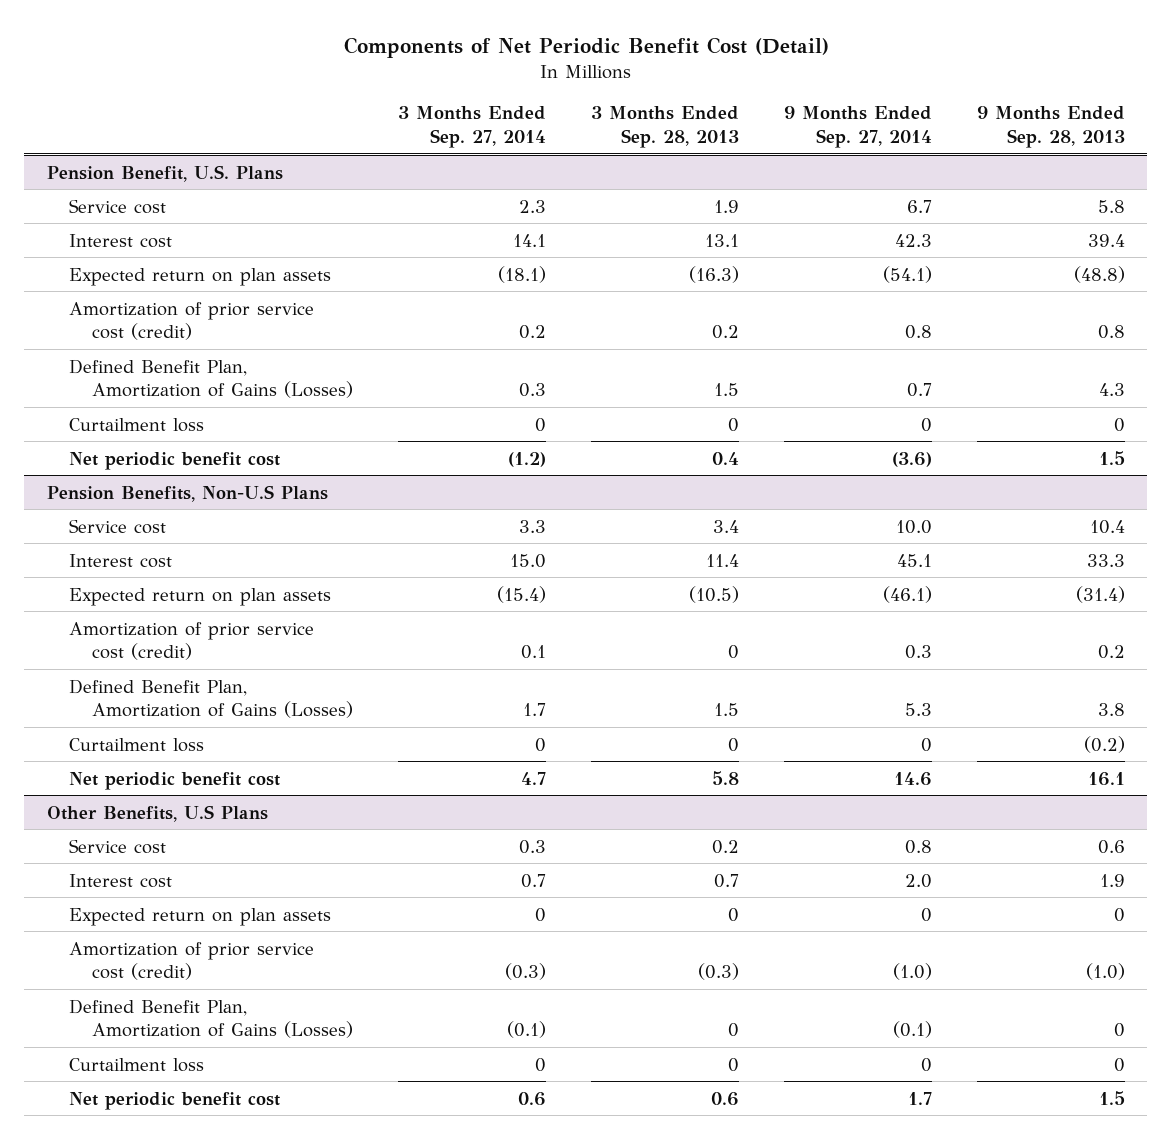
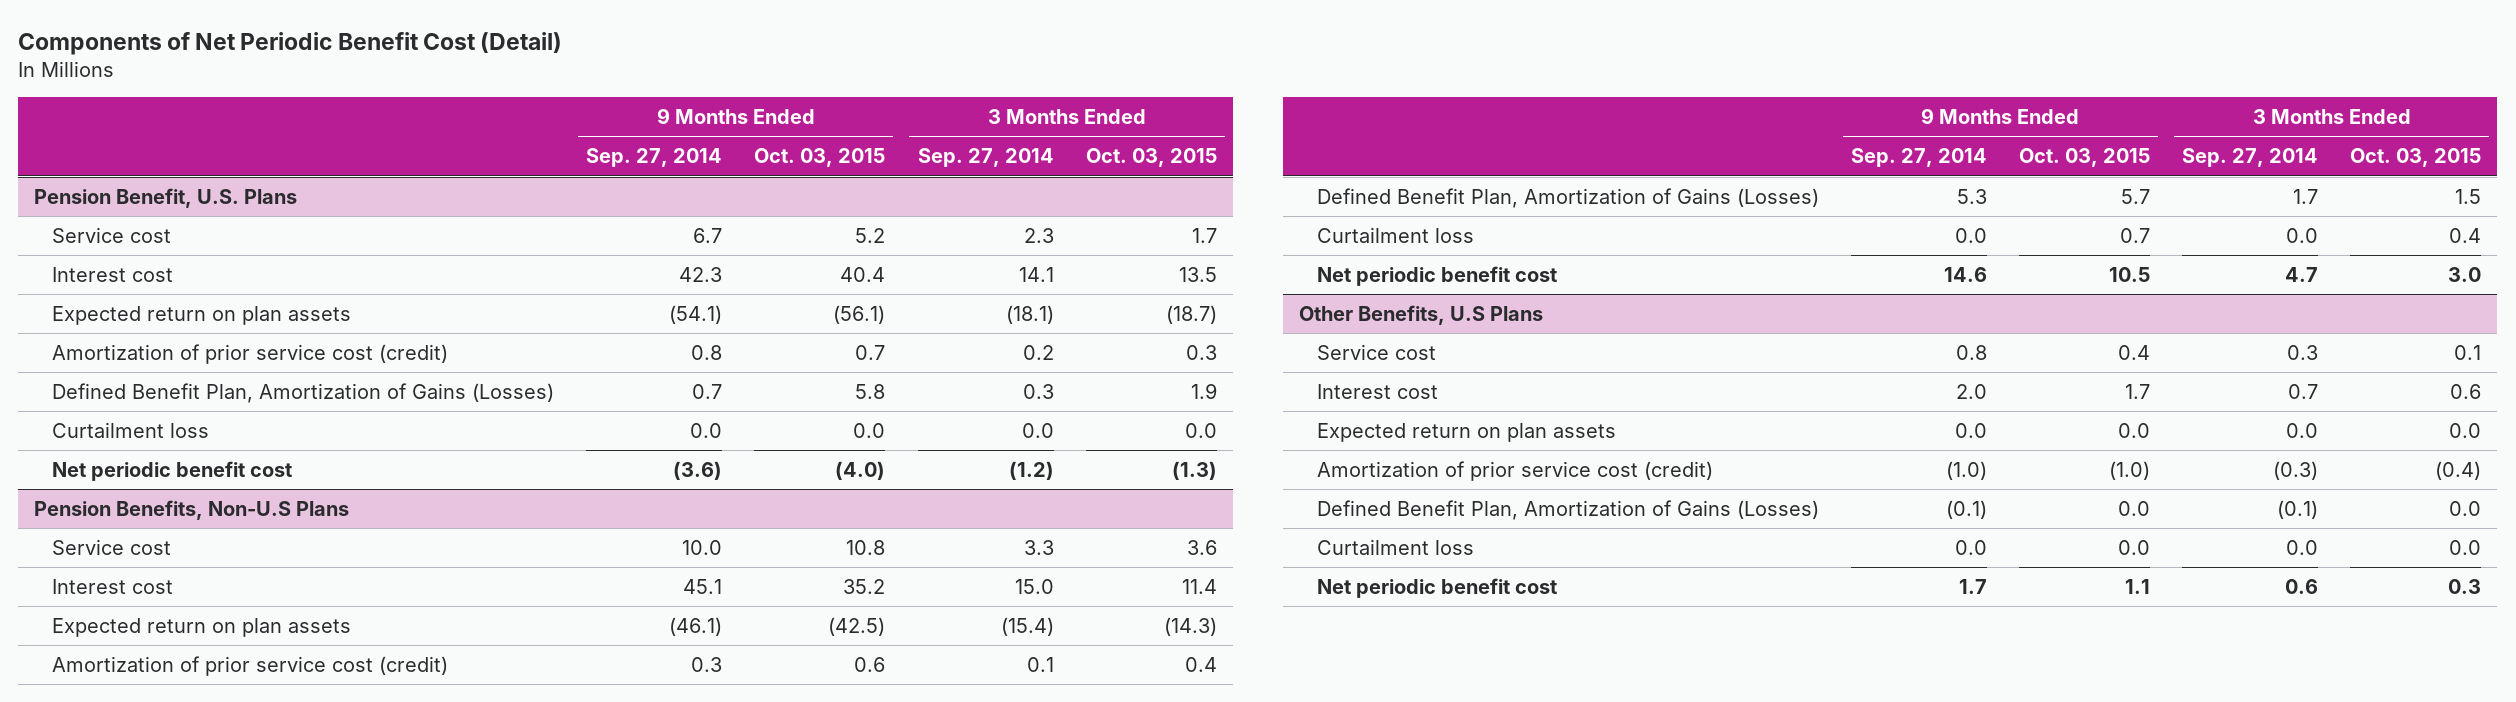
[590,106,739,148] 3 Months Ended Sep. 28, 2013 -> none
[976,106,1125,148] 9 Months Ended Sep. 28, 2013 -> none
none -> [754,148,886,168] Oct. 03, 2015
none -> [1085,148,1217,168] Oct. 03, 2015
[534,417,546,432] 0 -> [1021,423,1054,439] 0.0
[920,417,932,432] 0 -> [690,423,723,439] 0.0
[534,737,546,752] 0 -> [2286,228,2319,244] 0.0
[920,737,932,752] 0 -> [1954,228,1987,244] 0.0
[534,907,546,922] 0 -> [2286,423,2319,439] 0.0
[920,907,932,922] 0 -> [1954,423,1987,439] 0.0
[534,1057,546,1072] 0 -> [2286,540,2319,556] 0.0
[920,1057,932,1072] 0 -> [1954,540,1987,556] 0.0

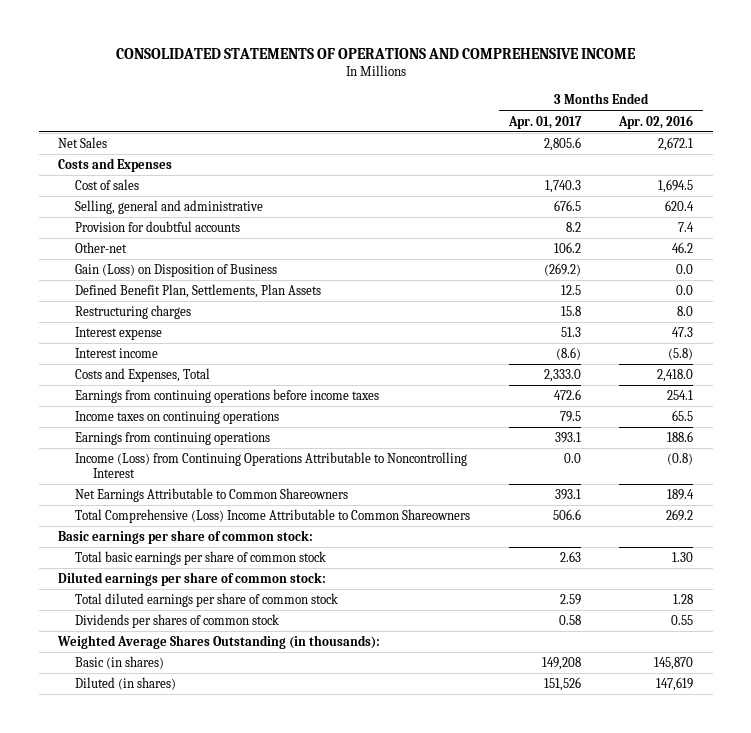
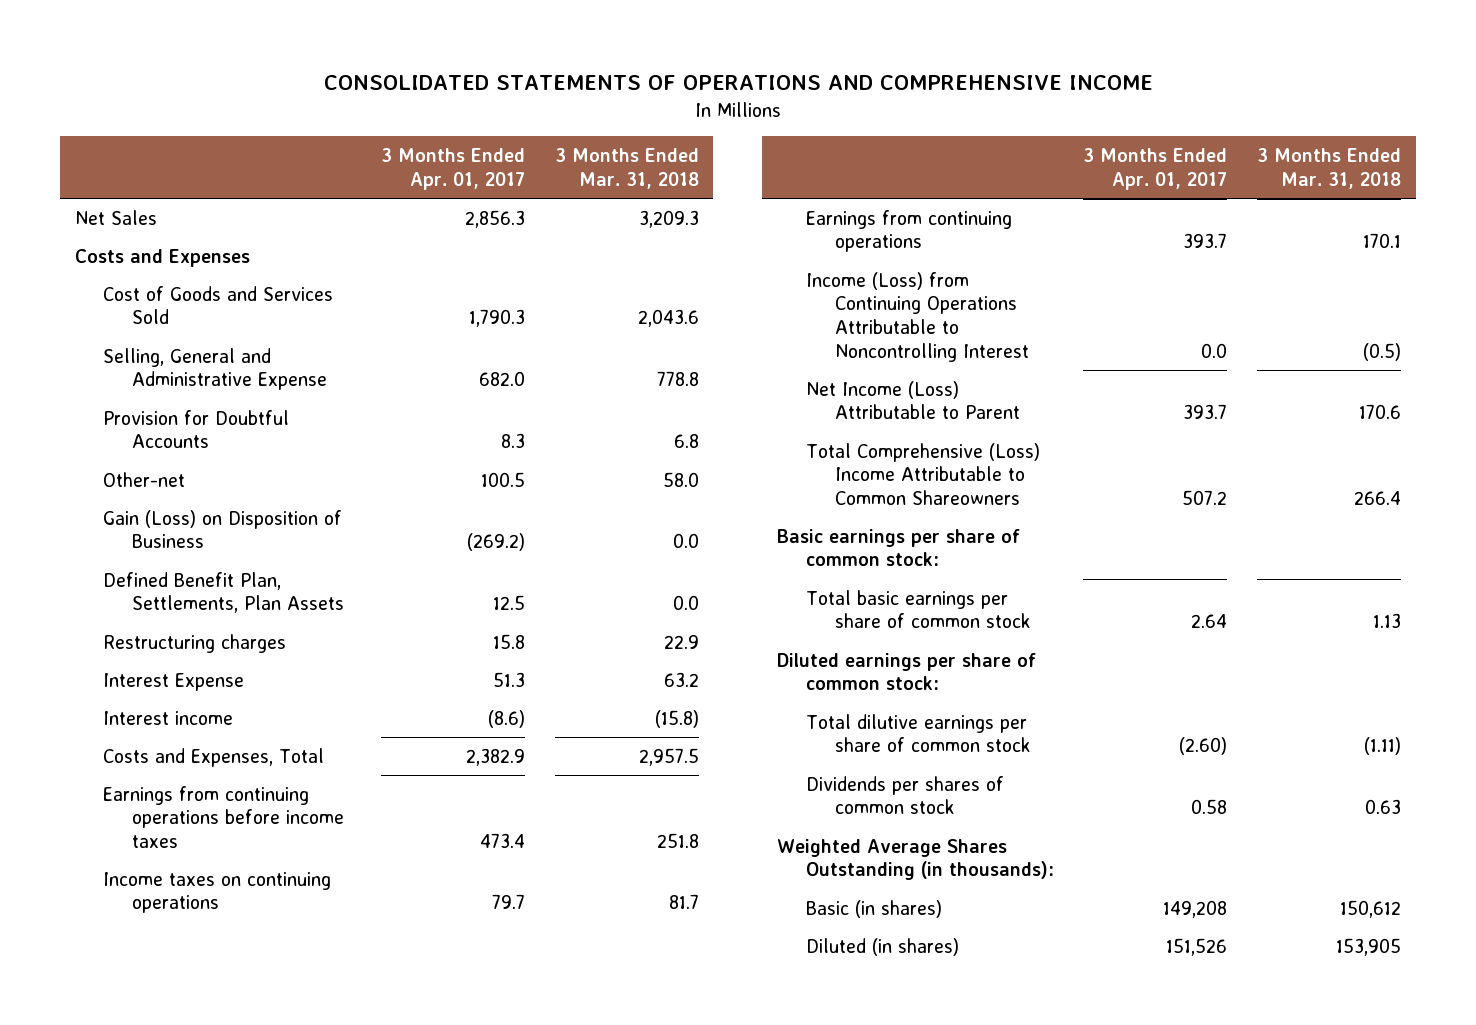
[618,114,694,129] Apr. 02, 2016 -> none
none -> [554,147,699,189] 3 Months Ended Mar. 31, 2018
[543,136,581,151] 2,805.6 -> [464,209,525,228] 2,856.3
[75,178,140,190] Cost of sales -> [103,285,334,325] Cost of Goods and Services Sold
[544,179,581,193] 1,740.3 -> [468,309,525,328] 1,790.3
[75,199,264,214] Selling, general and administrative -> [103,347,328,391] Selling, General and Administrative Expense
[553,199,581,211] 676.5 -> [478,371,525,387] 682.0
[75,220,241,232] Provision for doubtful accounts -> [103,409,290,449] Provision for Doubtful Accounts
[565,221,581,232] 8.2 -> [500,433,525,449] 8.3
[553,241,581,253] 106.2 -> [480,471,525,487] 100.5
[75,326,163,340] Interest expense -> [103,672,245,691] Interest Expense
[543,368,581,382] 2,333.0 -> [465,747,525,766] 2,382.9
[553,388,581,400] 472.6 -> [479,833,525,849] 473.4
[559,410,581,422] 79.5 -> [491,894,525,910] 79.7
[554,431,581,443] 393.1 -> [1183,233,1228,249] 393.7
[75,487,349,502] Net Earnings Attributable to Common Shareowners -> [805,380,1020,420] Net Income (Loss) Attributable to Parent
[554,488,581,500] 393.1 -> [1183,404,1228,420] 393.7
[552,508,581,520] 506.6 -> [1182,490,1228,506] 507.2
[559,550,581,562] 2.63 -> [1191,614,1228,629] 2.64
[75,592,339,607] Total diluted earnings per share of common stock -> [805,713,1031,753] Total dilutive earnings per share of common stock
[559,593,581,605] 2.59 -> [1179,737,1228,756] (2.60)

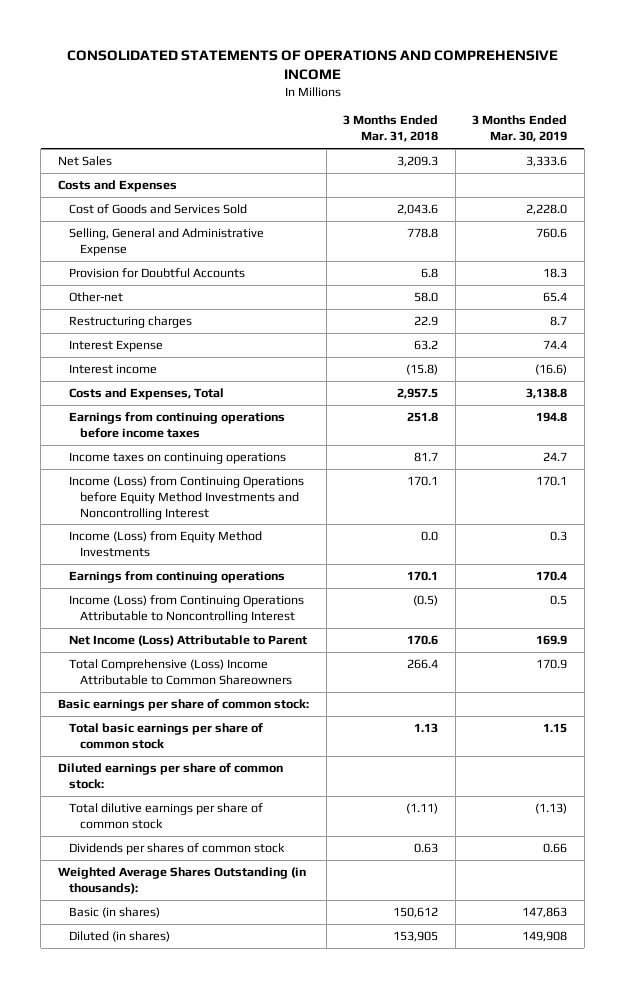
[380,147,525,190] 3 Months Ended Apr. 01, 2017 -> none
none -> [472,115,568,143] 3 Months Ended Mar. 30, 2019
[103,509,343,549] Gain (Loss) on Disposition of Business -> none
[103,571,345,614] Defined Benefit Plan, Settlements, Plan Assets -> none
none -> [68,475,304,520] Income (Loss) from Continuing Operations before Equity Method Investments and Noncontrolling Interest
none -> [68,530,262,557] Income (Loss) from Equity Method Investments

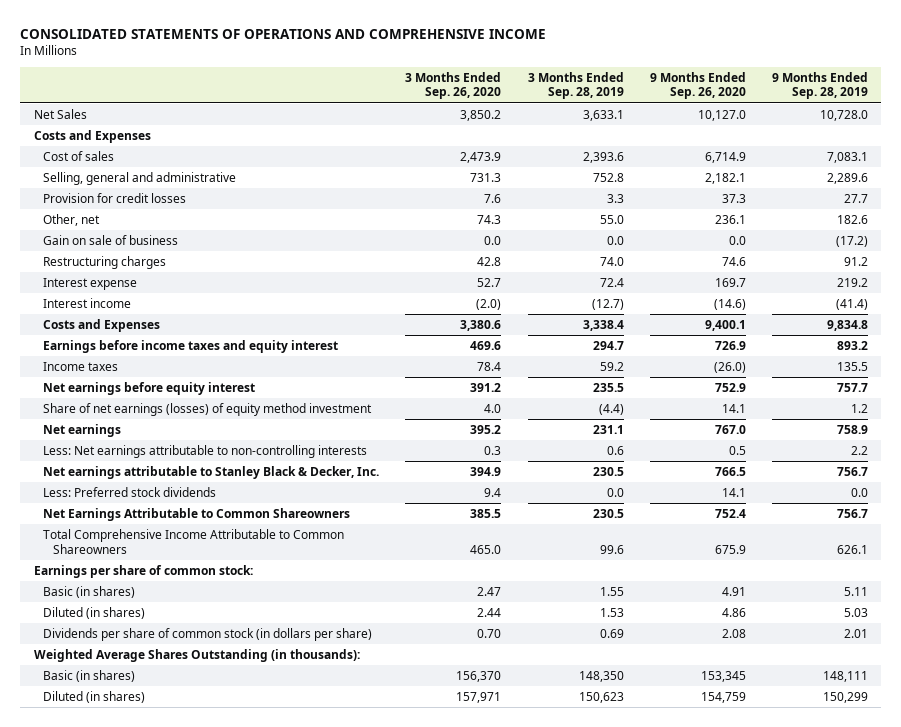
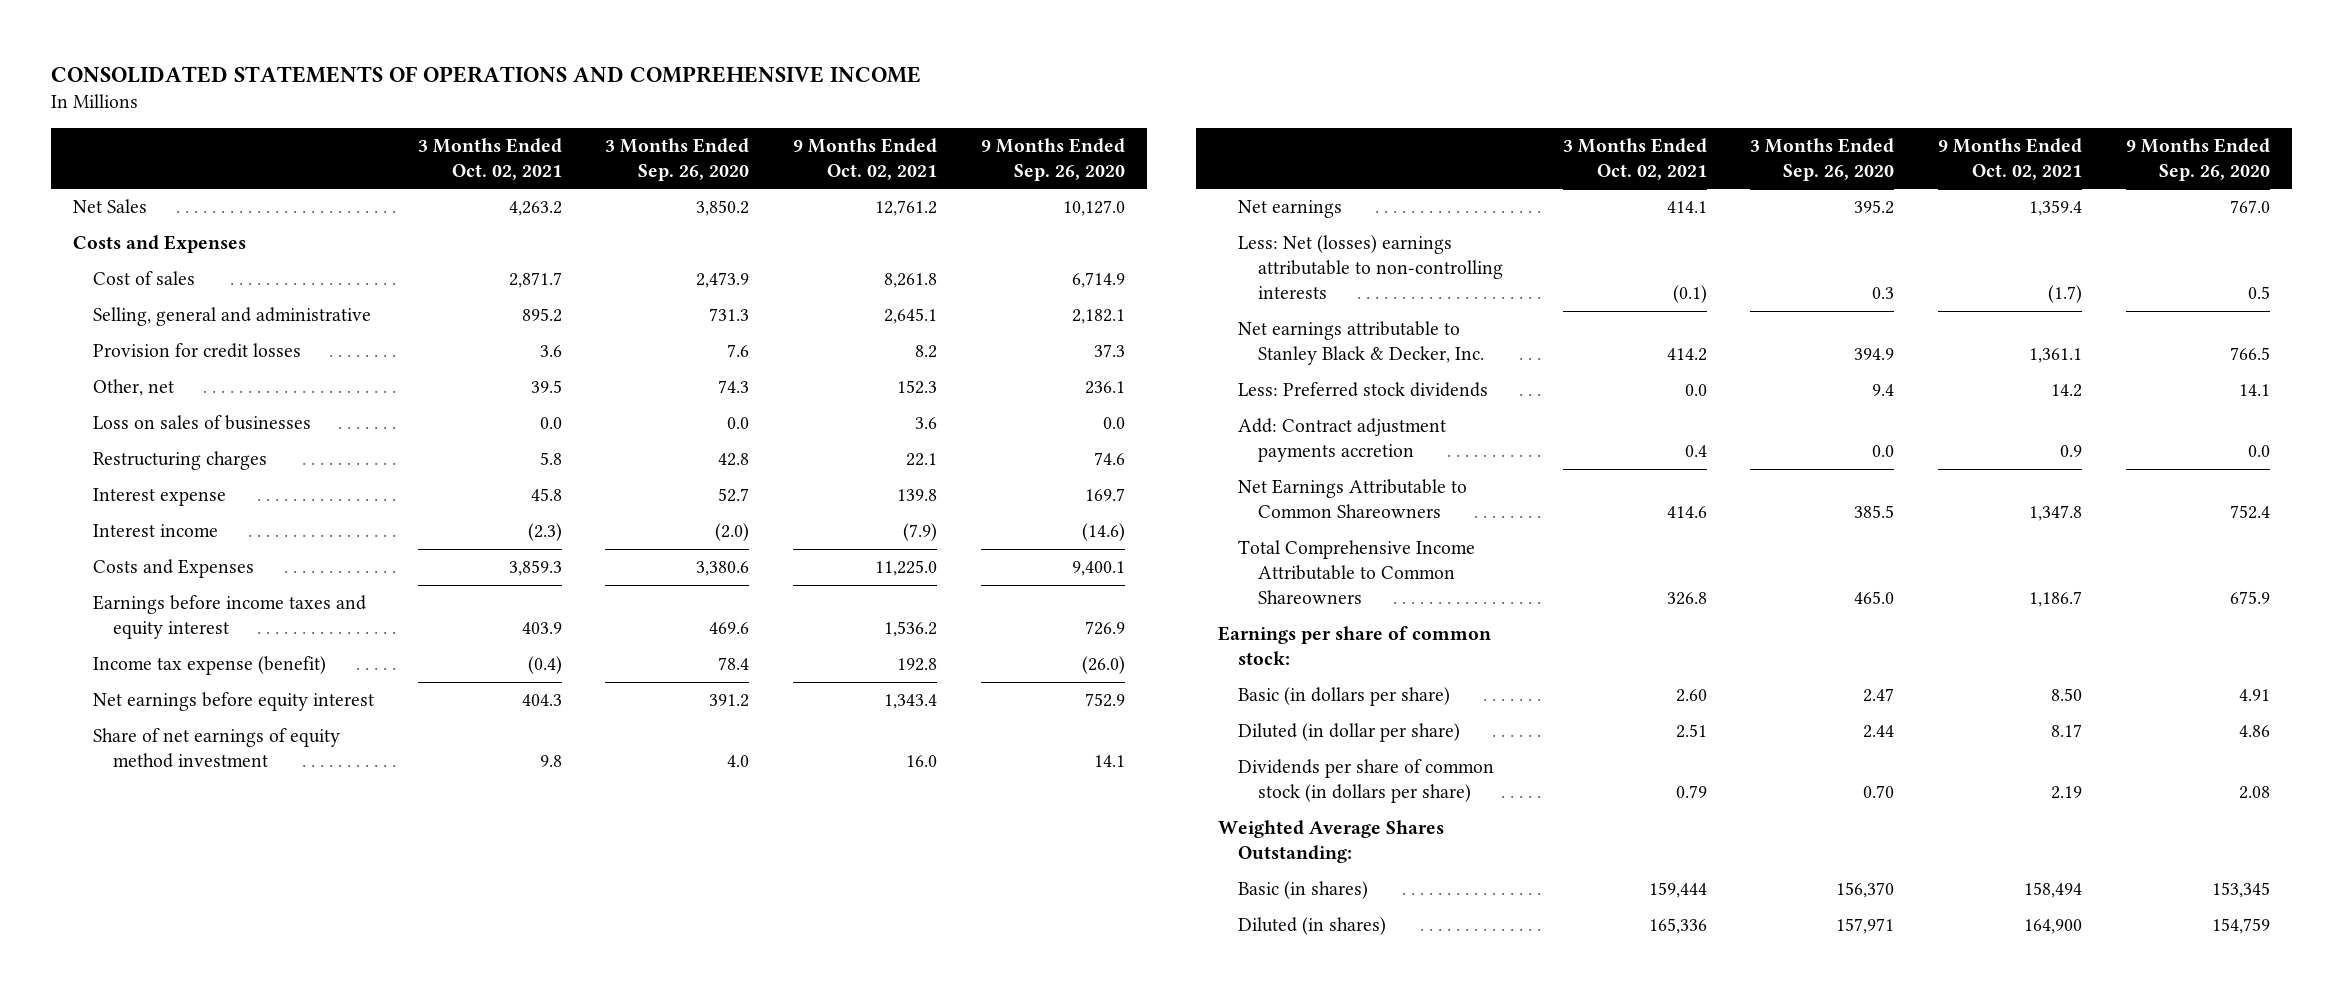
[527,71,624,100] 3 Months Ended Sep. 28, 2019 -> none
[771,71,868,100] 9 Months Ended Sep. 28, 2019 -> none
none -> [417,137,562,181] 3 Months Ended Oct. 02, 2021
none -> [793,137,938,181] 9 Months Ended Oct. 02, 2021
[43,234,179,245] Gain on sale of business -> [92,415,311,431] Loss on sales of businesses
[43,361,119,371] Income taxes -> [92,656,326,676] Income tax expense (benefit)
[43,402,373,416] Share of net earnings (losses) of equity method investment -> [92,728,340,769] Share of net earnings of equity method investment
[43,444,368,458] Less: Net earnings attributable to non-controlling interests -> [1237,235,1503,300] Less: Net (losses) earnings attributable to non-controlling interests
none -> [1237,418,1446,463] Add: Contract adjustment payments accretion
[43,585,136,598] Basic (in shares) -> [1237,687,1450,707] Basic (in dollars per share)
[43,606,146,619] Diluted (in shares) -> [1237,723,1460,743] Diluted (in dollar per share)
[33,648,360,662] Weighted Average Shares Outstanding (in thousands): -> [1217,820,1444,864] Weighted Average Shares Outstanding:

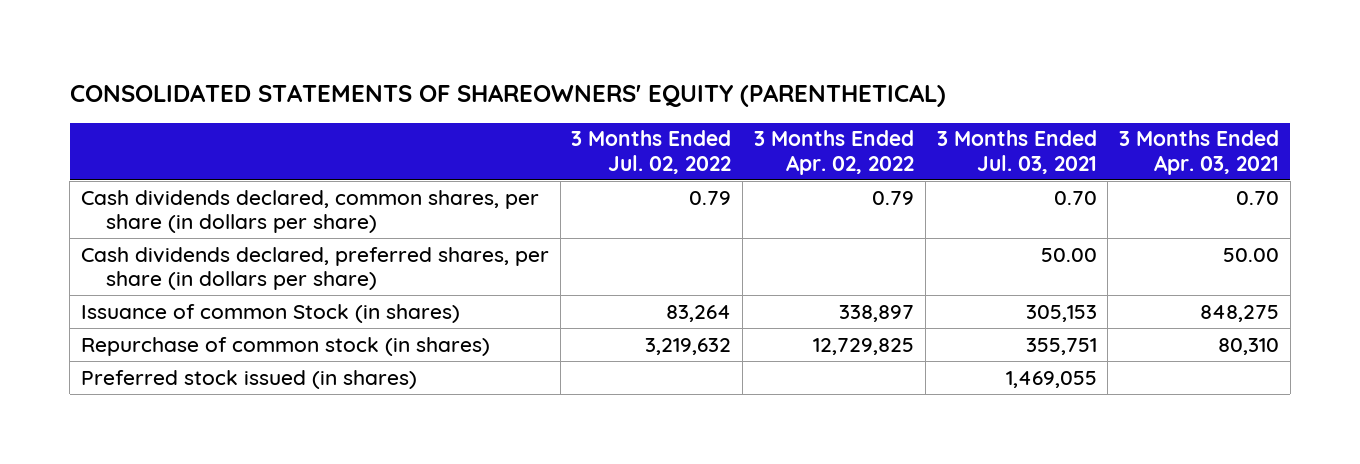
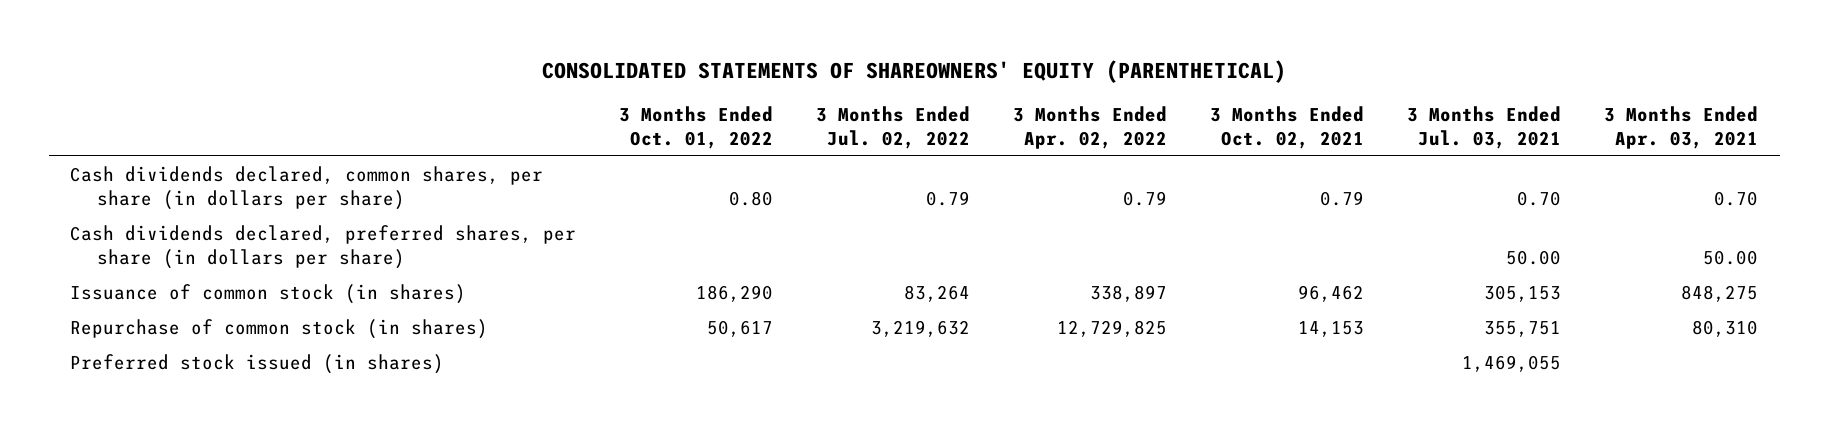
none -> [619,105,774,149] 3 Months Ended Oct. 01, 2022
none -> [1210,105,1365,149] 3 Months Ended Oct. 02, 2021
[80,303,460,323] Issuance of common Stock (in shares) -> [70,284,467,305] Issuance of common stock (in shares)

